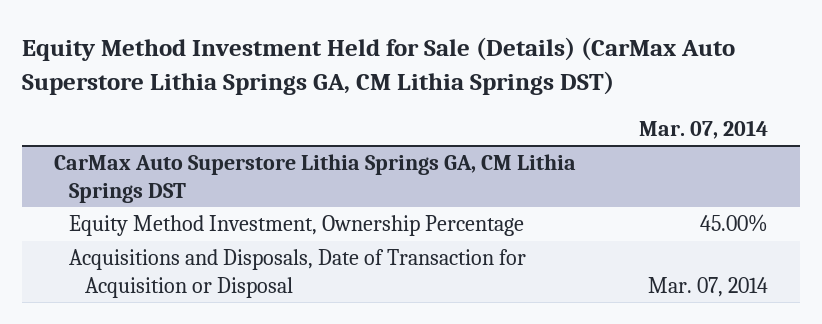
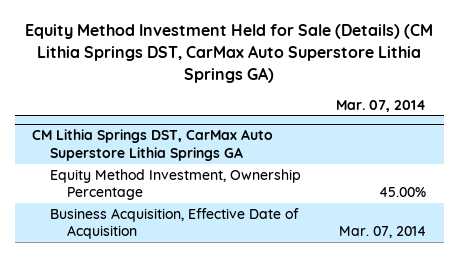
[22,36,736,95] Equity Method Investment Held for Sale (Details) (CarMax Auto Superstore Lithia Springs GA, CM Lithia Springs DST) -> [25,24,434,83] Equity Method Investment Held for Sale (Details) (CM Lithia Springs DST, CarMax Auto Superstore Lithia Springs GA)
[53,154,576,203] CarMax Auto Superstore Lithia Springs GA, CM Lithia Springs DST -> [32,129,274,161] CM Lithia Springs DST, CarMax Auto Superstore Lithia Springs GA
[69,249,527,298] Acquisitions and Disposals, Date of Transaction for Acquisition or Disposal -> [49,207,299,240] Business Acquisition, Effective Date of Acquisition

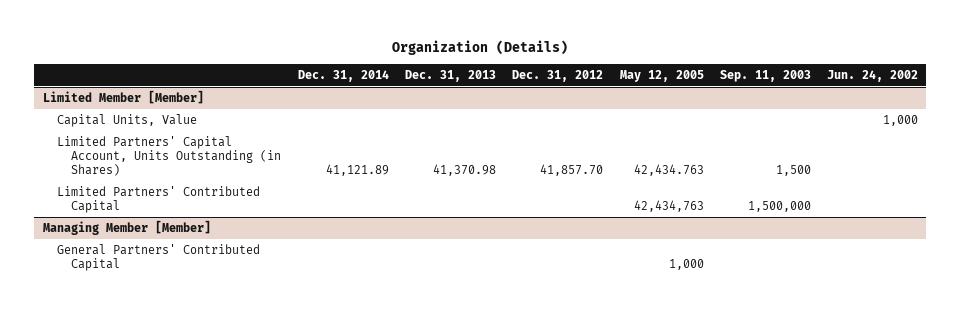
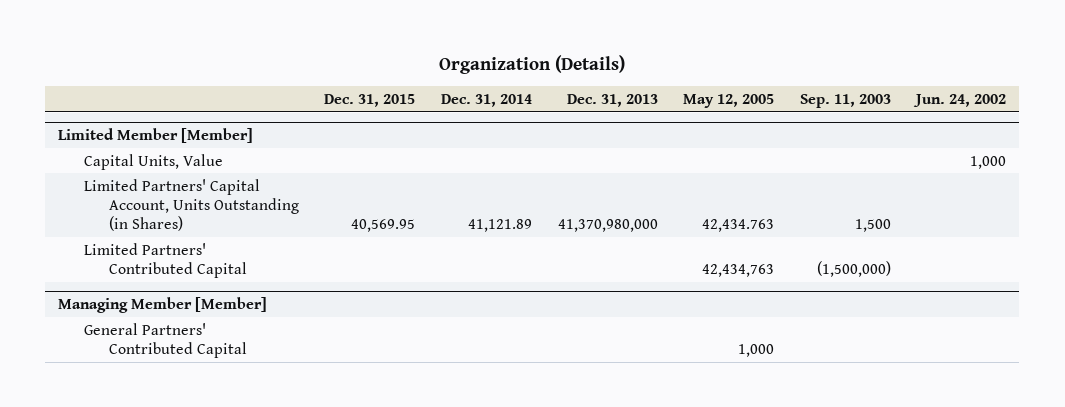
[512,69,604,82] Dec. 31, 2012 -> none
none -> [324,94,416,108] Dec. 31, 2015
[432,163,496,176] 41,370.98 -> [557,219,658,233] 41,370,980,000
[747,200,811,212] 1,500,000 -> [816,260,891,277] (1,500,000)

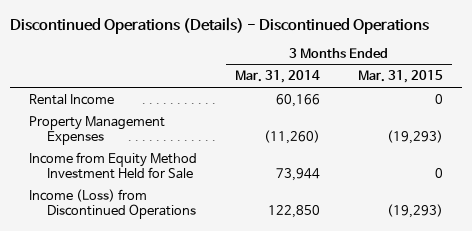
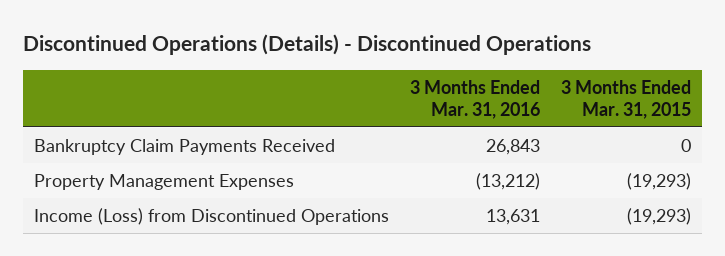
[235,70,321,84] Mar. 31, 2014 -> none
none -> [409,79,540,119] 3 Months Ended Mar. 31, 2016
[29,93,115,105] Rental Income -> [33,139,335,156] Bankruptcy Claim Payments Received
[29,151,198,179] Income from Equity Method Investment Held for Sale -> none

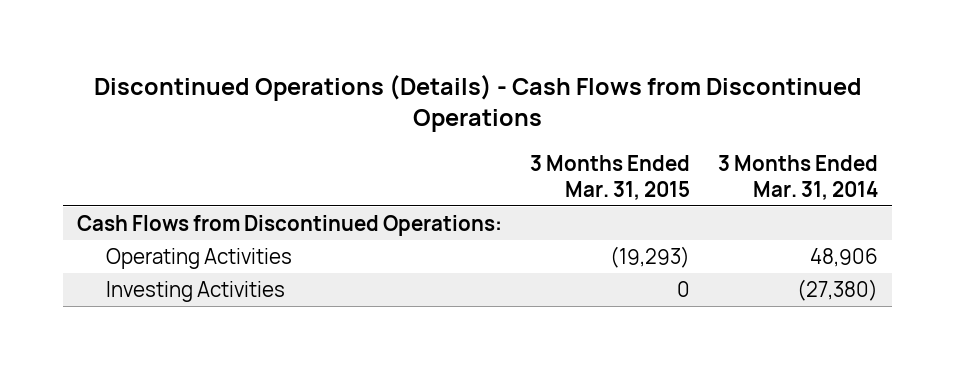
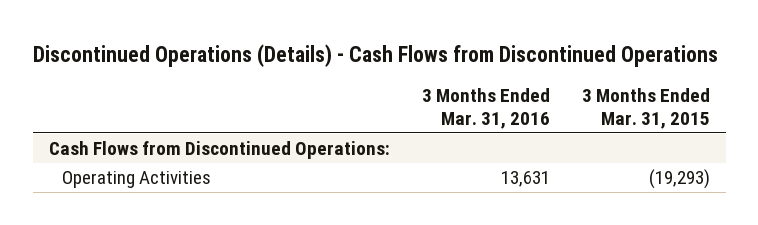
[718,154,879,200] 3 Months Ended Mar. 31, 2014 -> none
none -> [421,88,550,129] 3 Months Ended Mar. 31, 2016
[105,280,285,302] Investing Activities -> none

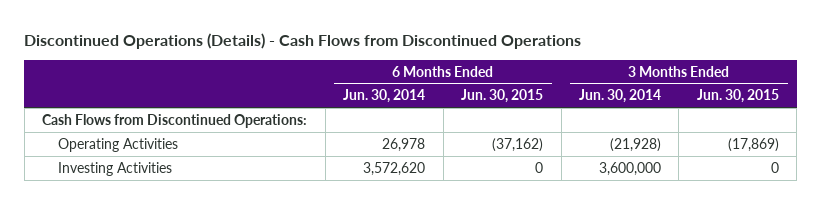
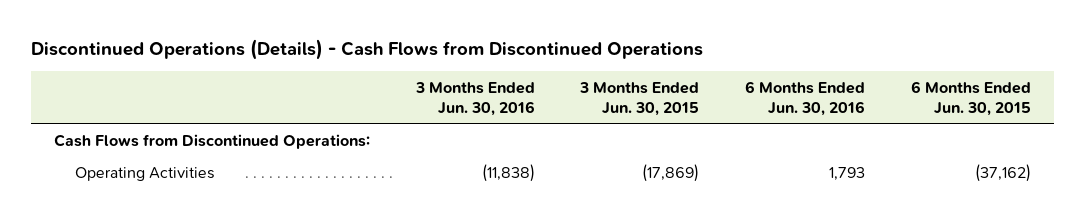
[343,89,426,104] Jun. 30, 2014 -> none
[579,89,662,104] Jun. 30, 2014 -> none
none -> [414,81,535,117] 3 Months Ended Jun. 30, 2016
none -> [745,80,866,117] 6 Months Ended Jun. 30, 2016
[58,161,173,176] Investing Activities -> none

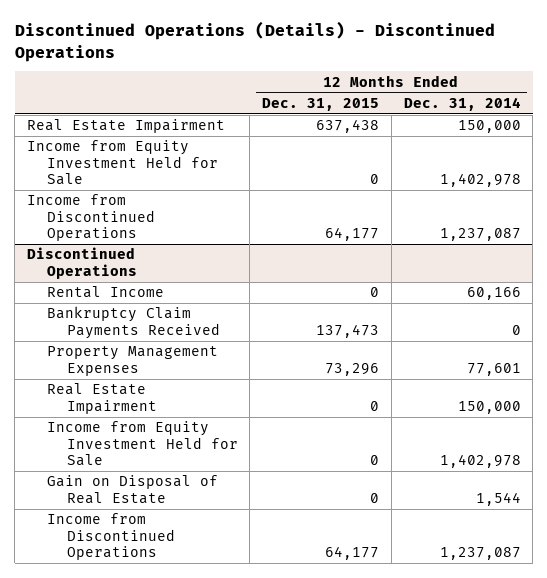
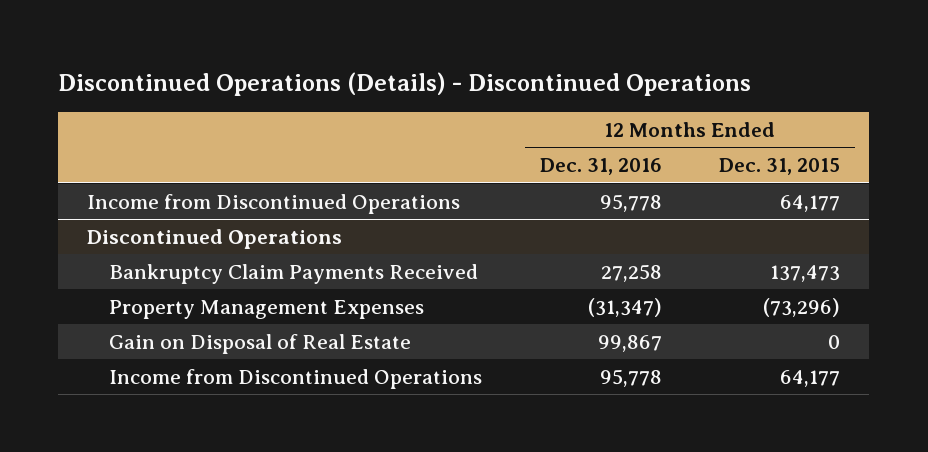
[403,96,521,111] Dec. 31, 2014 -> none
none -> [539,158,662,176] Dec. 31, 2016
[26,119,225,134] Real Estate Impairment -> none
[26,140,218,186] Income from Equity Investment Held for Sale -> none
[46,286,164,299] Rental Income -> none
[46,383,157,414] Real Estate Impairment -> none
[46,421,238,467] Income from Equity Investment Held for Sale -> none
[325,362,380,376] 73,296 -> [763,297,841,317] (73,296)

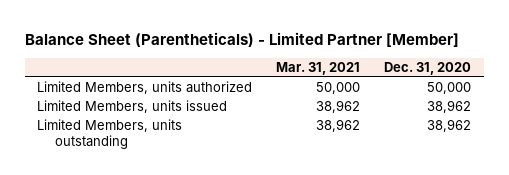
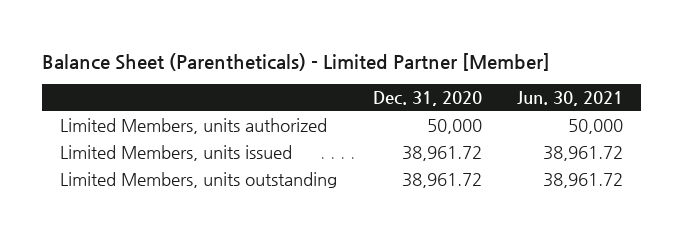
[276,62,361,76] Mar. 31, 2021 -> none
none -> [517,91,624,107] Jun. 30, 2021
[427,100,472,114] 38,962 -> [401,146,482,162] 38,961.72
[427,119,472,133] 38,962 -> [401,173,482,189] 38,961.72

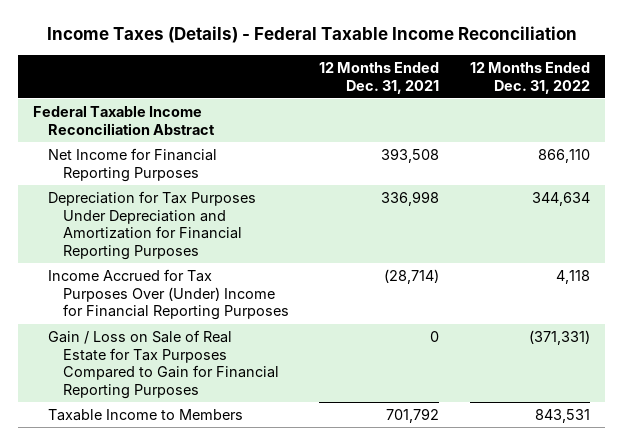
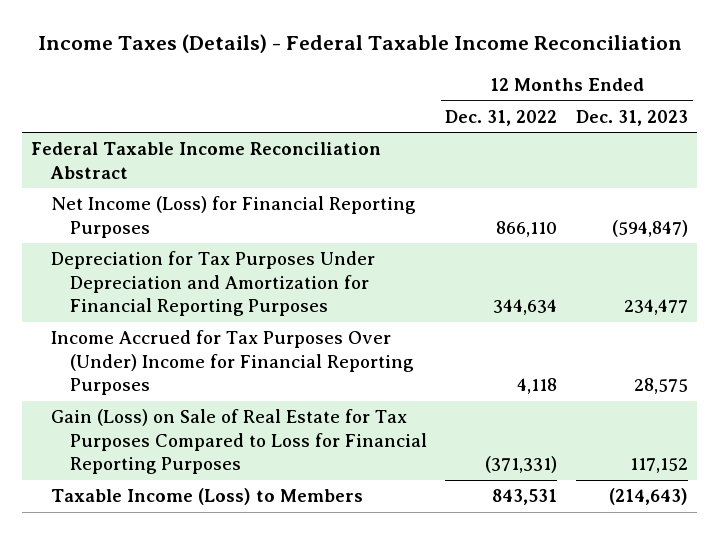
[319,61,440,94] 12 Months Ended Dec. 31, 2021 -> none
none -> [575,109,688,126] Dec. 31, 2023
[47,147,217,182] Net Income for Financial Reporting Purposes -> [50,196,416,238] Net Income (Loss) for Financial Reporting Purposes
[47,329,279,400] Gain / Loss on Sale of Real Estate for Tax Purposes Compared to Gain for Financial Reporting Purposes -> [50,409,427,475] Gain (Loss) on Sale of Real Estate for Tax Purposes Compared to Loss for Financial Reporting Purposes
[47,408,243,421] Taxable Income to Members -> [50,488,363,506] Taxable Income (Loss) to Members

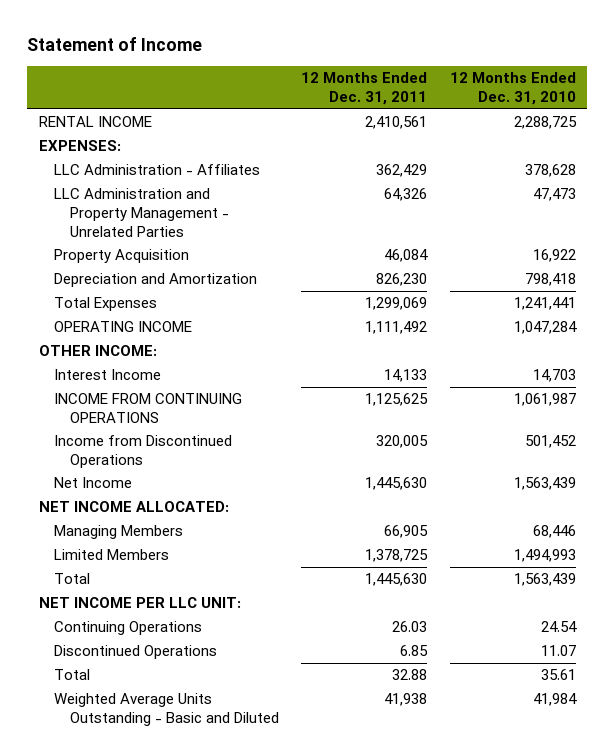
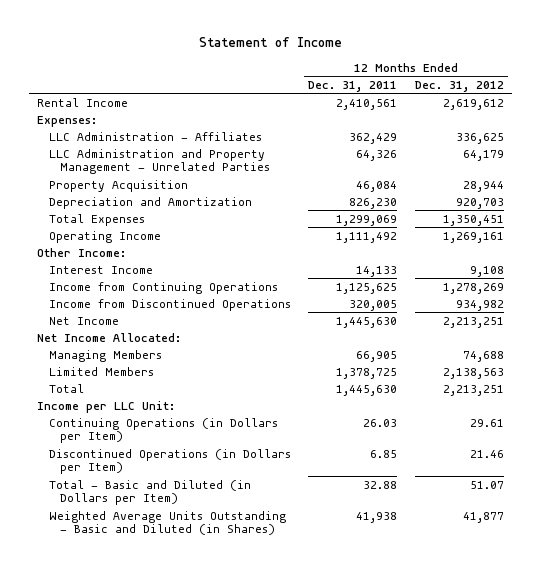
[449,72,576,105] 12 Months Ended Dec. 31, 2010 -> none
none -> [414,80,504,92] Dec. 31, 2012
[38,116,152,128] RENTAL INCOME -> [37,97,129,107] Rental Income
[38,140,121,152] EXPENSES: -> [37,115,98,127] Expenses:
[54,321,193,333] OPERATING INCOME -> [48,230,161,243] Operating Income
[38,345,157,357] OTHER INCOME: -> [37,247,127,257] Other Income:
[54,393,243,423] INCOME FROM CONTINUING OPERATIONS -> [48,281,278,294] Income from Continuing Operations
[38,501,229,513] NET INCOME ALLOCATED: -> [37,332,182,342] Net Income Allocated:
[38,597,241,609] NET INCOME PER LLC UNIT: -> [37,400,176,413] Income per LLC Unit:
[54,621,203,636] Continuing Operations -> [48,417,278,444] Continuing Operations (in Dollars per Item)
[54,645,218,660] Discontinued Operations -> [48,448,291,475] Discontinued Operations (in Dollars per Item)
[54,669,91,681] Total -> [48,479,251,506] Total - Basic and Diluted (in Dollars per Item)
[54,693,279,726] Weighted Average Units Outstanding - Basic and Diluted -> [48,510,286,536] Weighted Average Units Outstanding - Basic and Diluted (in Shares)

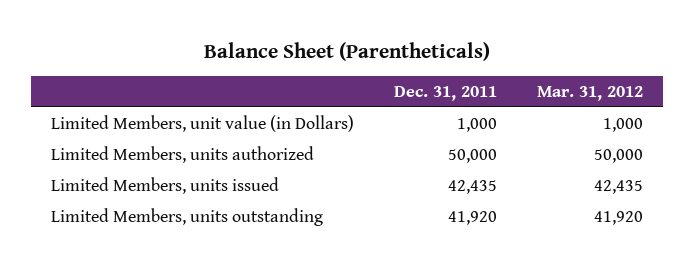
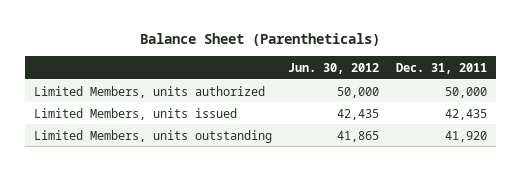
[536,85,643,101] Mar. 31, 2012 -> none
none -> [288,62,380,74] Jun. 30, 2012
[50,114,354,132] Limited Members, unit value (in Dollars) -> none

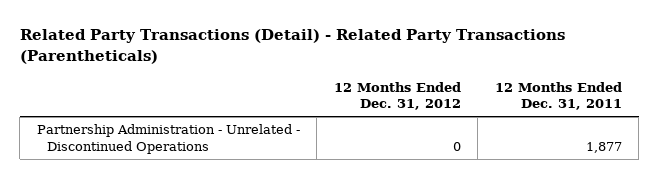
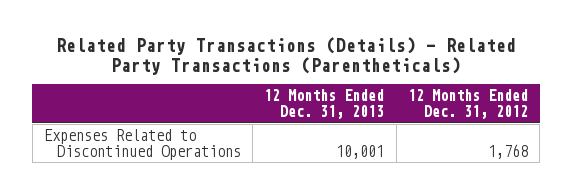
[19,29,565,64] Related Party Transactions (Detail) - Related Party Transactions (Parentheticals) -> [56,36,517,75] Related Party Transactions (Details) - Related Party Transactions (Parentheticals)
[494,81,622,111] 12 Months Ended Dec. 31, 2011 -> none
none -> [264,89,385,120] 12 Months Ended Dec. 31, 2013
[36,124,300,155] Partnership Administration - Unrelated - Discontinued Operations -> [43,129,241,160] Expenses Related to Discontinued Operations
[452,142,461,152] 0 -> [488,143,529,159] 1,768

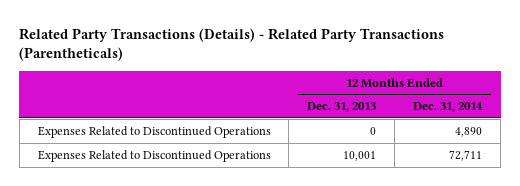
[408,89,529,120] 12 Months Ended Dec. 31, 2012 -> none
none -> [413,102,484,113] Dec. 31, 2014
none -> [37,125,271,138] Expenses Related to Discontinued Operations

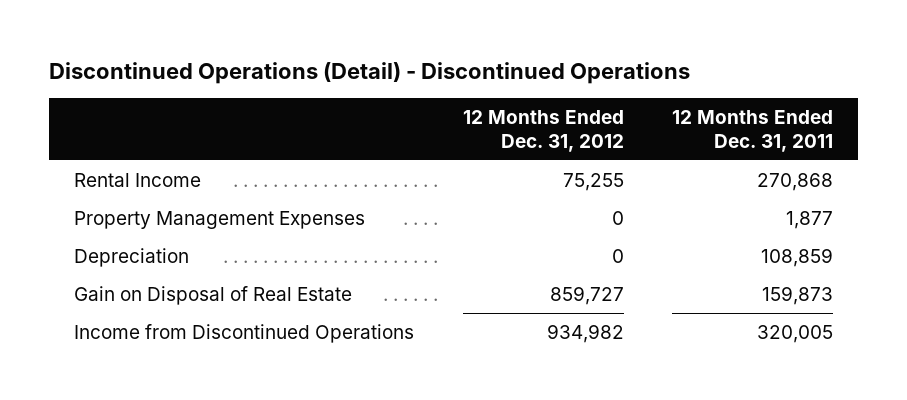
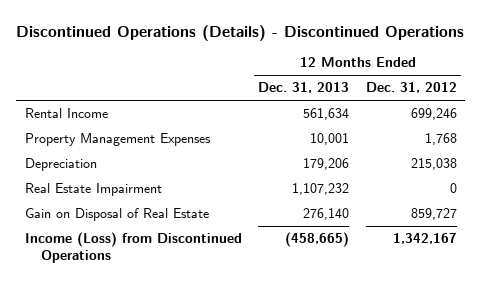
[49,61,691,84] Discontinued Operations (Detail) - Discontinued Operations -> [16,24,465,41] Discontinued Operations (Details) - Discontinued Operations
[672,109,834,152] 12 Months Ended Dec. 31, 2011 -> none
none -> [258,82,350,94] Dec. 31, 2013
[562,172,624,191] 75,255 -> [410,108,457,121] 699,246
[611,210,624,225] 0 -> [424,133,457,146] 1,768
[611,248,624,263] 0 -> [410,158,457,171] 215,038
none -> [24,183,162,197] Real Estate Impairment
[73,323,414,343] Income from Discontinued Operations -> [24,232,242,263] Income (Loss) from Discontinued Operations
[546,323,624,343] 934,982 -> [392,233,457,245] 1,342,167

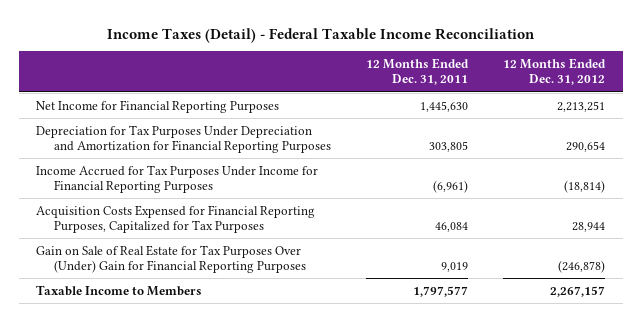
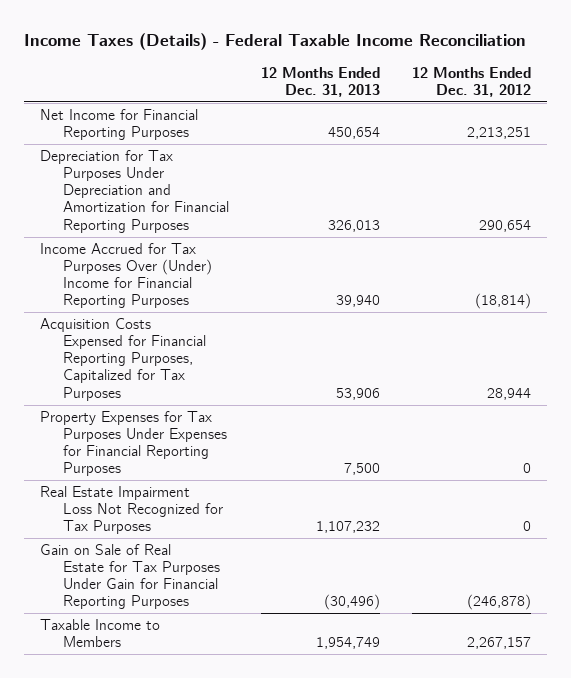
[106,27,535,43] Income Taxes (Detail) - Federal Taxable Income Reconciliation -> [24,33,527,51] Income Taxes (Details) - Federal Taxable Income Reconciliation
[366,58,470,86] 12 Months Ended Dec. 31, 2011 -> none
none -> [260,66,380,97] 12 Months Ended Dec. 31, 2013
[36,164,319,193] Income Accrued for Tax Purposes Under Income for Financial Reporting Purposes -> [40,242,212,309] Income Accrued for Tax Purposes Over (Under) Income for Financial Reporting Purposes
none -> [40,410,227,477] Property Expenses for Tax Purposes Under Expenses for Financial Reporting Purposes
none -> [40,485,223,535] Real Estate Impairment Loss Not Recognized for Tax Purposes
[36,244,306,273] Gain on Sale of Real Estate for Tax Purposes Over (Under) Gain for Financial Reporting Purposes -> [40,543,220,610] Gain on Sale of Real Estate for Tax Purposes Under Gain for Financial Reporting Purposes

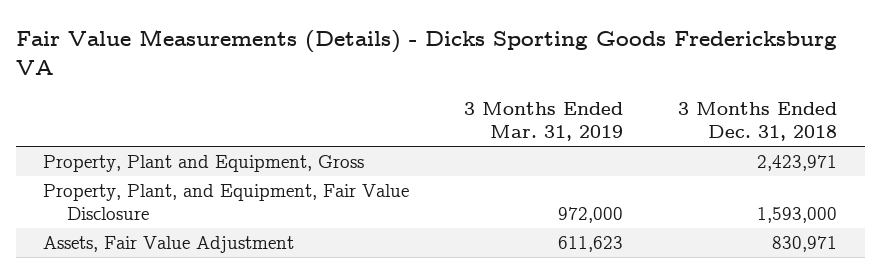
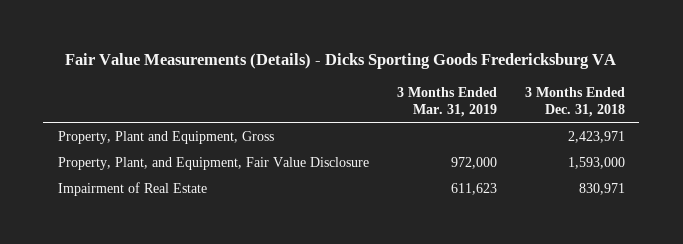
[43,236,295,254] Assets, Fair Value Adjustment -> [57,181,207,196] Impairment of Real Estate

